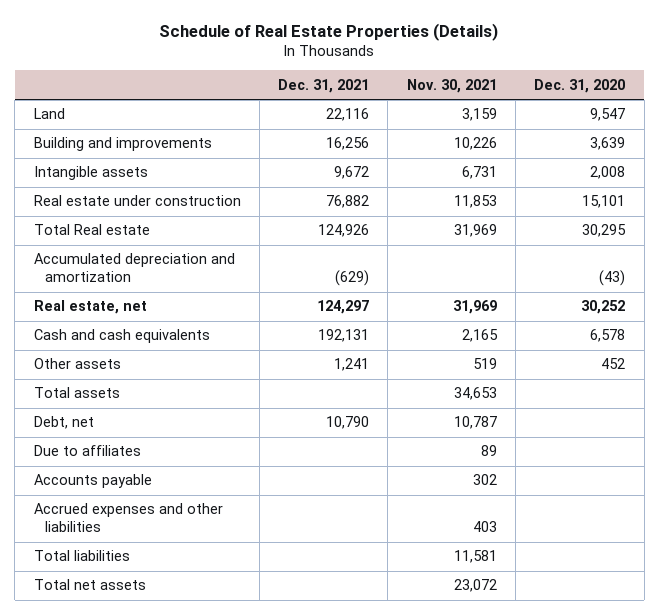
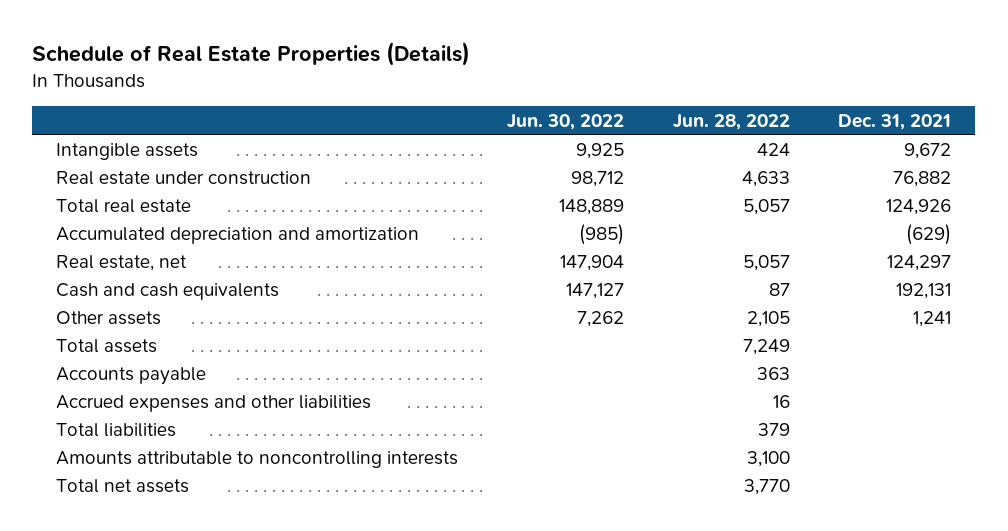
[406,78,497,93] Nov. 30, 2021 -> none
[534,78,626,93] Dec. 31, 2020 -> none
none -> [506,113,624,130] Jun. 30, 2022
none -> [672,113,790,130] Jun. 28, 2022
[33,108,65,120] Land -> none
[33,137,212,152] Building and improvements -> none
[33,224,150,236] Total Real estate -> [56,198,192,213] Total real estate
[33,416,94,430] Debt, net -> none
[33,445,141,457] Due to affiliates -> none
none -> [56,450,459,468] Amounts attributable to noncontrolling interests

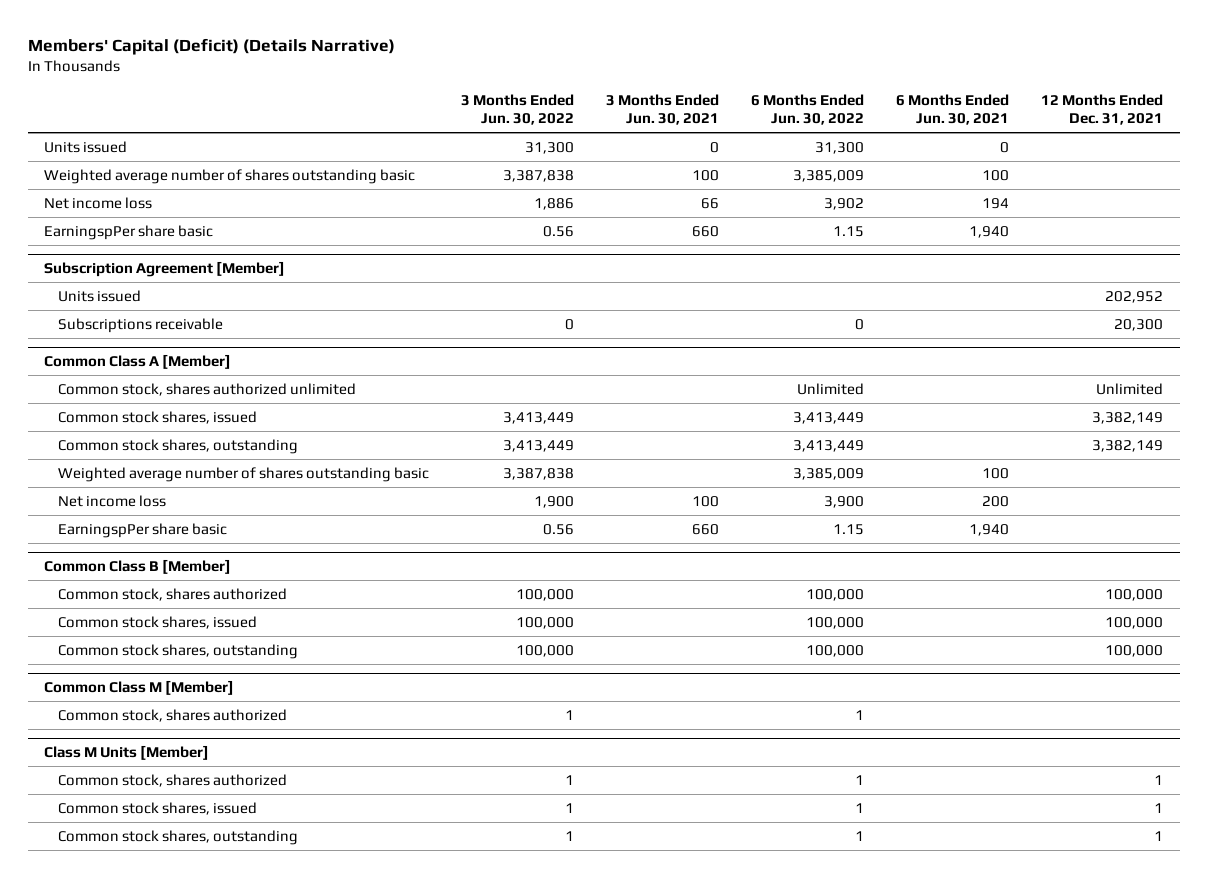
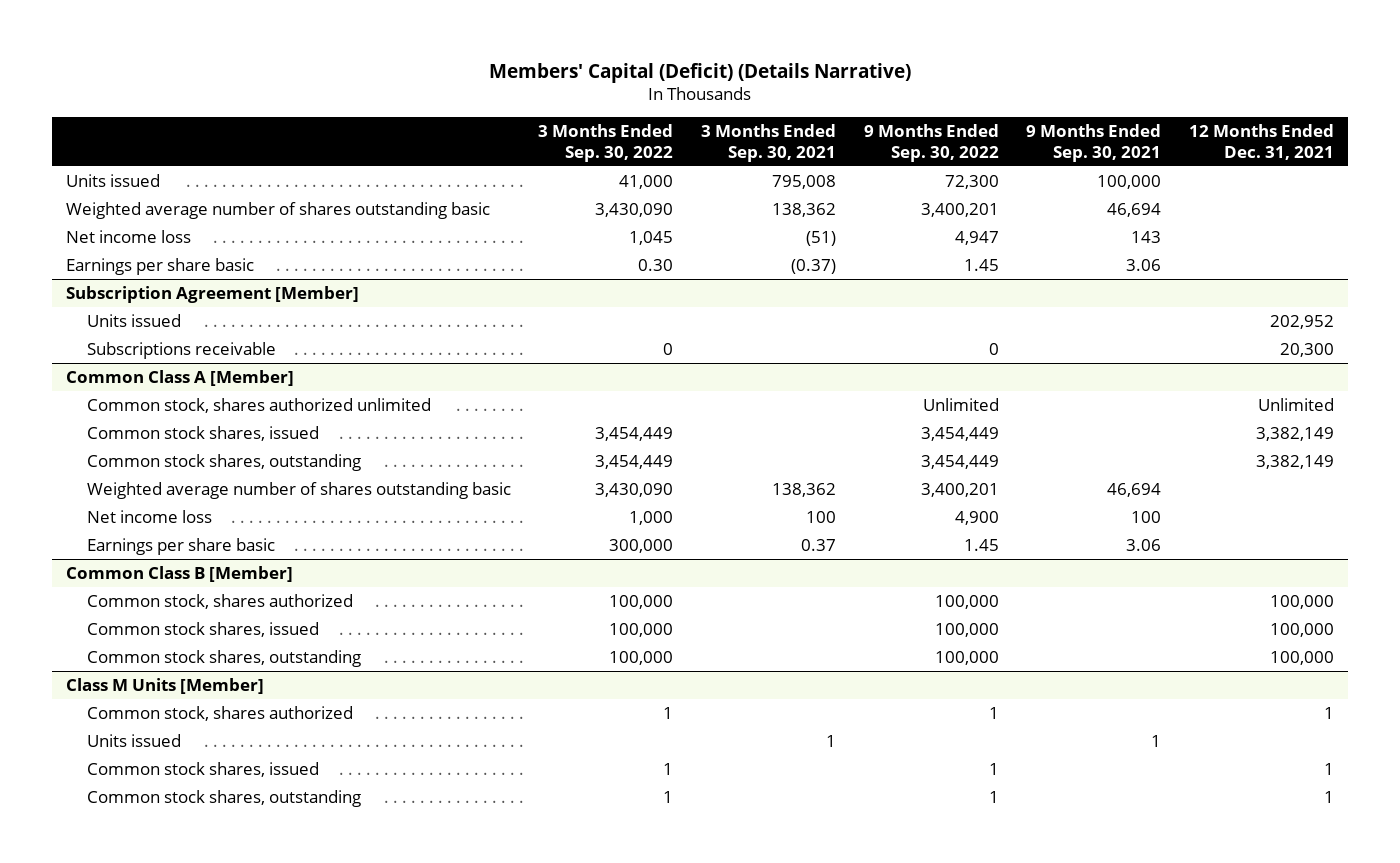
[460,93,574,126] 3 Months Ended Jun. 30, 2022 -> none
[606,93,720,126] 3 Months Ended Jun. 30, 2021 -> none
[751,93,865,126] 6 Months Ended Jun. 30, 2022 -> none
[896,93,1010,126] 6 Months Ended Jun. 30, 2021 -> none
none -> [538,123,674,162] 3 Months Ended Sep. 30, 2022
none -> [700,123,836,162] 3 Months Ended Sep. 30, 2021
none -> [863,123,999,162] 9 Months Ended Sep. 30, 2022
none -> [1026,123,1162,162] 9 Months Ended Sep. 30, 2021
[44,224,214,240] EarningspPer share basic -> [65,257,254,275] Earnings per share basic
[57,522,227,538] EarningspPer share basic -> [86,537,275,555] Earnings per share basic
[44,679,235,695] Common Class M [Member] -> none
[57,708,287,722] Common stock, shares authorized -> none
none -> [86,733,181,747] Units issued

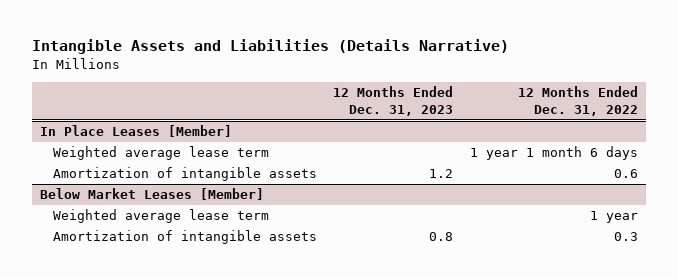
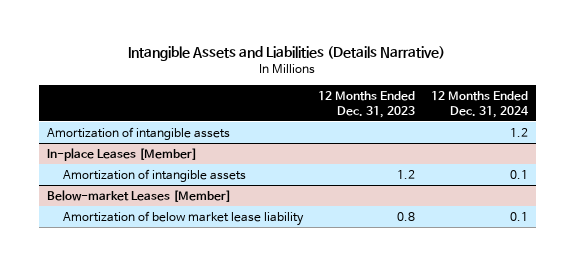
[518,86,639,116] 12 Months Ended Dec. 31, 2022 -> none
none -> [430,90,529,118] 12 Months Ended Dec. 31, 2024
[52,146,269,161] Weighted average lease term -> none
none -> [46,126,230,140] Amortization of intangible assets
[39,125,232,138] In Place Leases [Member] -> [46,147,197,161] In-place Leases [Member]
[52,209,269,224] Weighted average lease term -> none
[52,230,317,245] Amortization of intangible assets -> none
[39,188,264,201] Below Market Leases [Member] -> [46,189,231,202] Below-market Leases [Member]
none -> [62,210,304,226] Amortization of below market lease liability

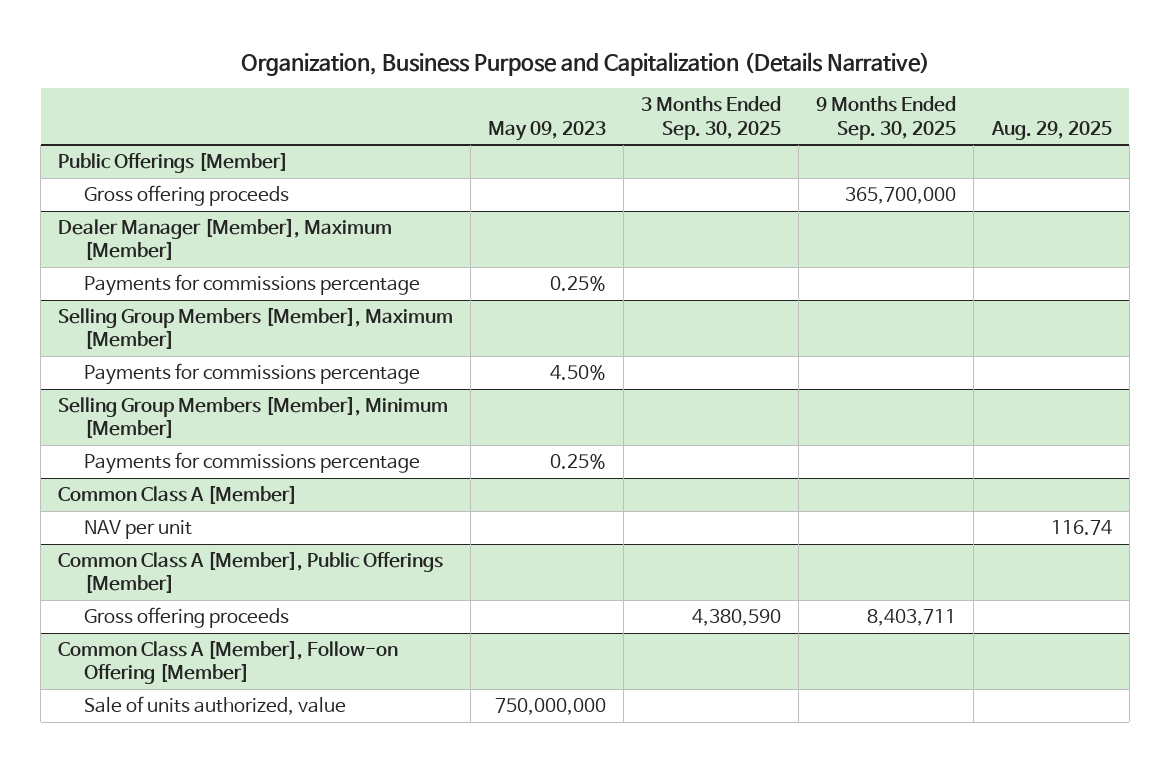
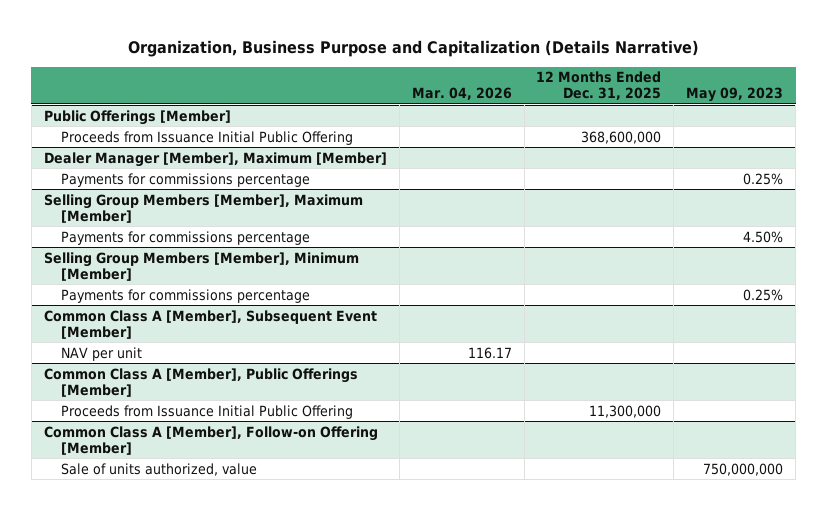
[641,96,782,140] 3 Months Ended Sep. 30, 2025 -> none
[816,96,957,140] 9 Months Ended Sep. 30, 2025 -> none
[990,120,1112,140] Aug. 29, 2025 -> none
none -> [411,87,512,101] Mar. 04, 2026
none -> [536,71,662,101] 12 Months Ended Dec. 31, 2025
[83,185,289,207] Gross offering proceeds -> [61,130,354,145] Proceeds from Issuance Initial Public Offering
[58,485,298,505] Common Class A [Member] -> [43,309,377,339] Common Class A [Member], Subsequent Event [Member]
[83,607,289,629] Gross offering proceeds -> [61,404,354,419] Proceeds from Issuance Initial Public Offering

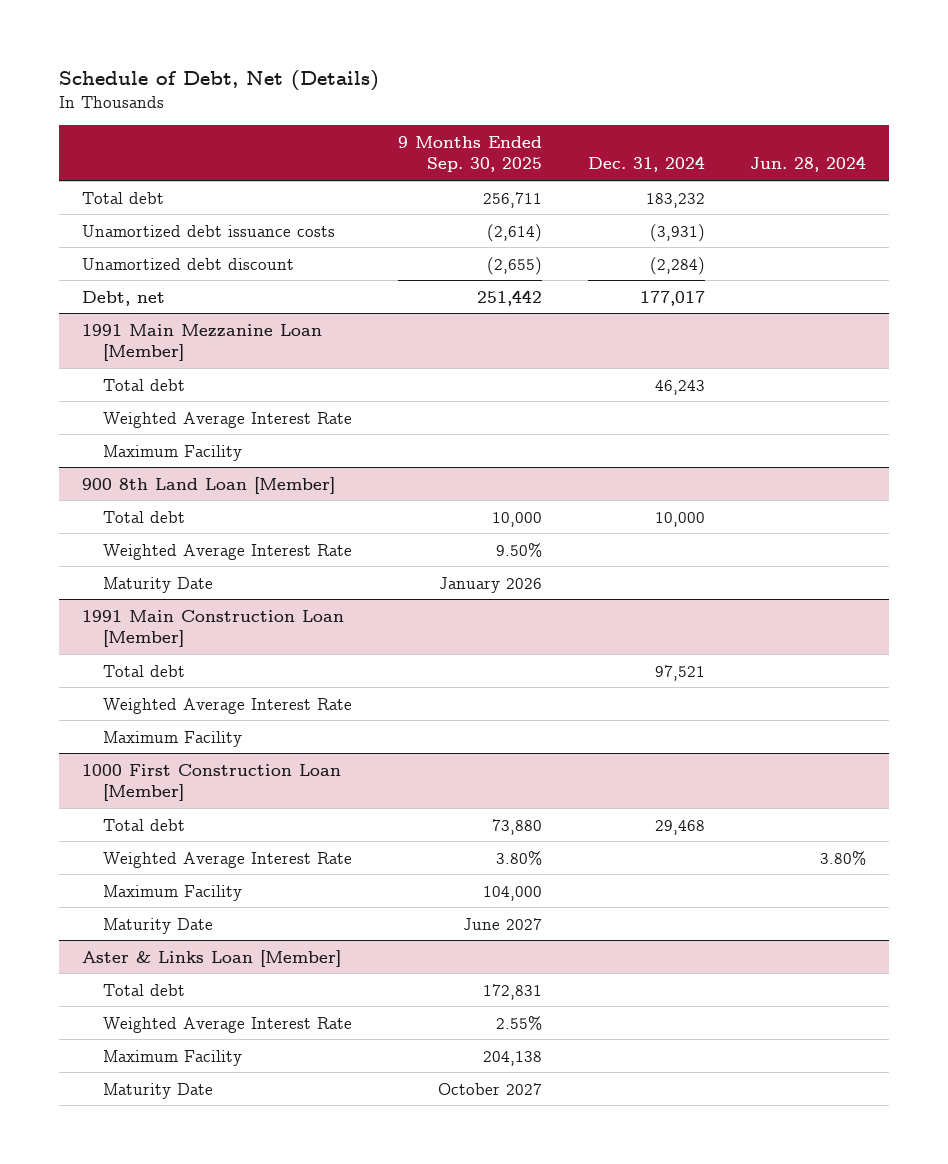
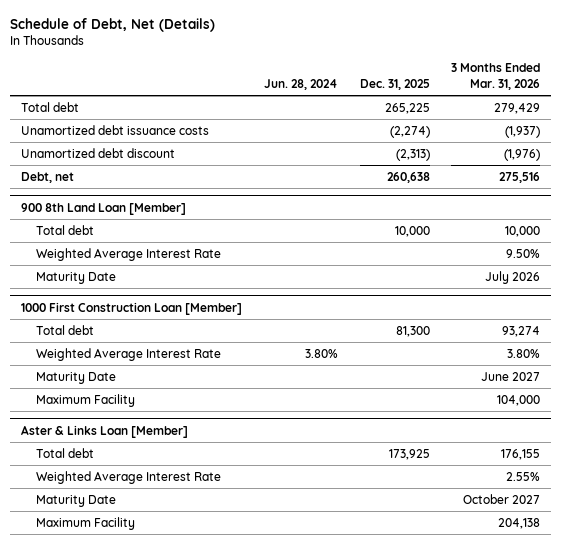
[398,136,543,173] 9 Months Ended Sep. 30, 2025 -> none
[587,156,705,173] Dec. 31, 2024 -> none
none -> [359,78,430,90] Dec. 31, 2025
none -> [451,63,541,90] 3 Months Ended Mar. 31, 2026
[81,323,322,362] 1991 Main Mezzanine Loan [Member] -> none
[103,378,186,391] Total debt -> none
[103,411,353,428] Weighted Average Interest Rate -> none
[103,444,243,461] Maximum Facility -> none
[81,609,344,648] 1991 Main Construction Loan [Member] -> none
[103,664,186,677] Total debt -> none
[103,697,353,714] Weighted Average Interest Rate -> none
[103,730,243,747] Maximum Facility -> none
[103,884,243,901] Maximum Facility -> [35,393,135,407] Maximum Facility
[103,1049,243,1066] Maximum Facility -> [35,516,135,530] Maximum Facility

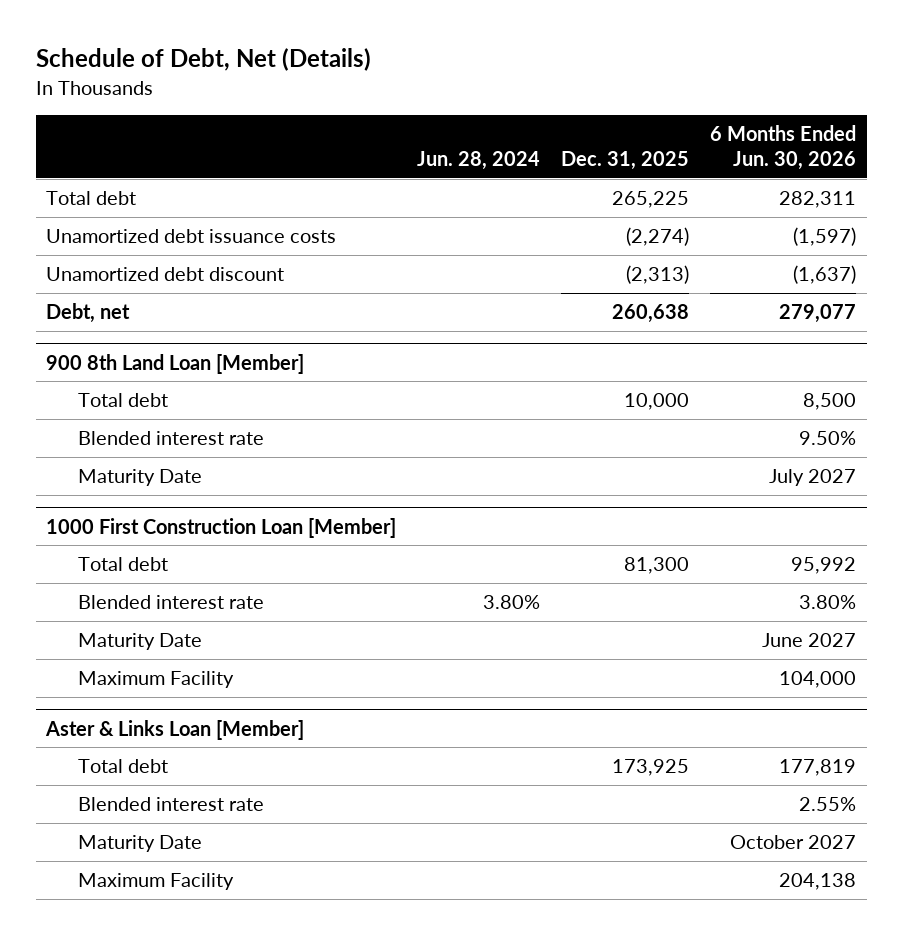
[451,63,541,90] 3 Months Ended Mar. 31, 2026 -> none
none -> [710,125,857,170] 6 Months Ended Jun. 30, 2026
[35,247,221,261] Weighted Average Interest Rate -> [78,431,265,446] Blended interest rate
[35,347,221,361] Weighted Average Interest Rate -> [78,595,265,610] Blended interest rate
[35,470,221,484] Weighted Average Interest Rate -> [78,797,265,812] Blended interest rate

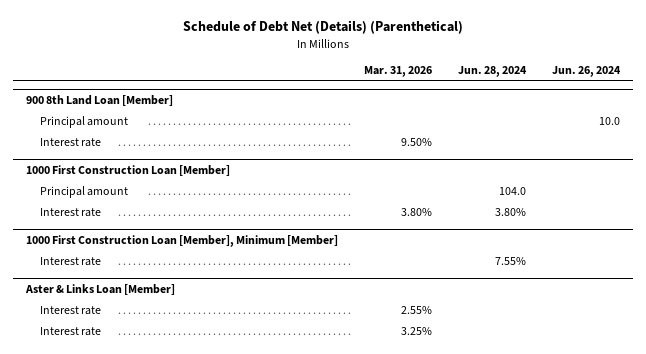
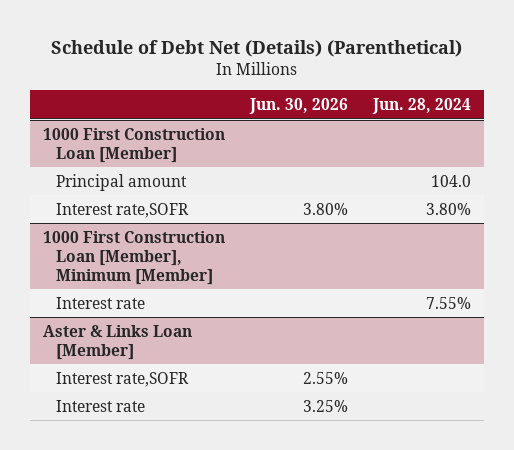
[363,66,432,78] Mar. 31, 2026 -> none
[552,66,622,78] Jun. 26, 2024 -> none
none -> [248,98,348,115] Jun. 30, 2026
[25,94,173,106] 900 8th Land Loan [Member] -> none
[40,115,129,128] Principal amount -> none
[40,137,102,147] Interest rate -> none
[40,207,102,217] Interest rate -> [55,202,189,218] Interest rate,SOFR
[40,305,102,315] Interest rate -> [55,371,189,387] Interest rate,SOFR

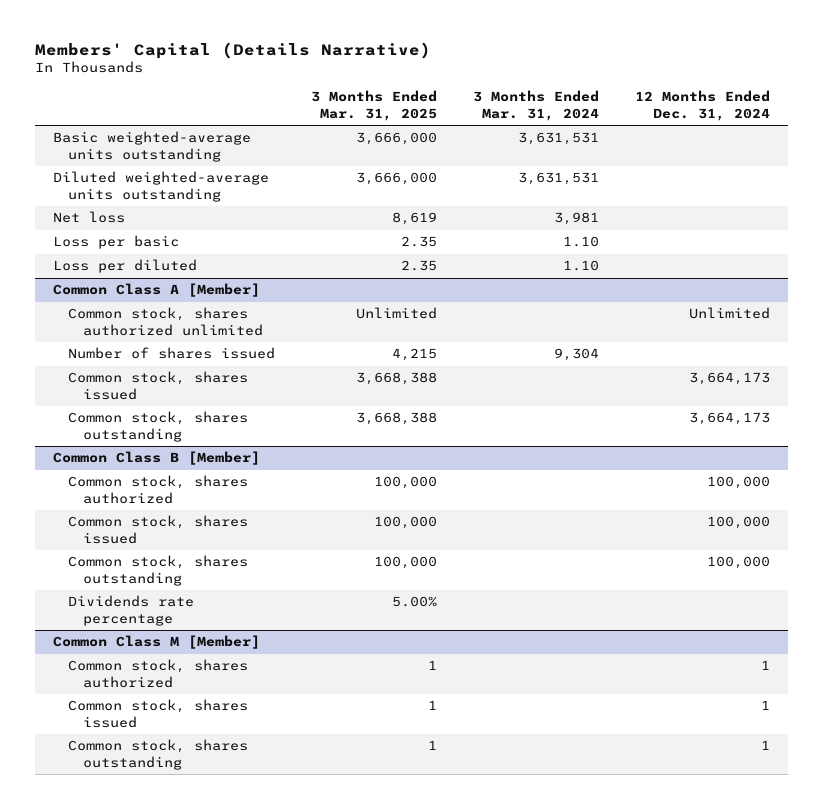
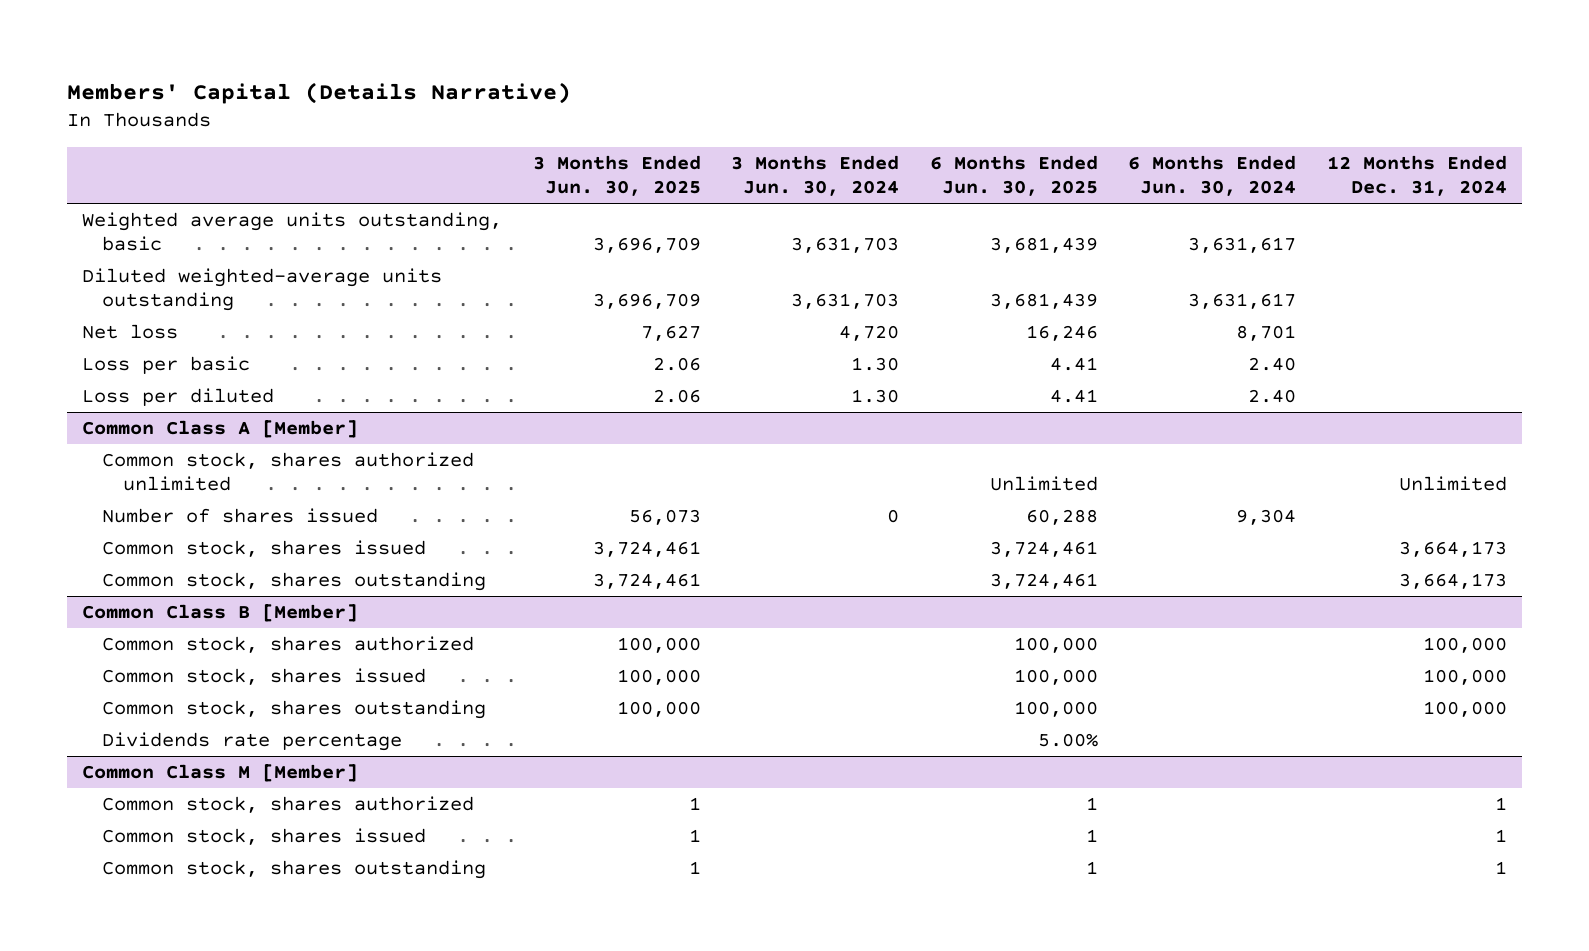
[310,90,437,121] 3 Months Ended Mar. 31, 2025 -> none
[472,90,599,121] 3 Months Ended Mar. 31, 2024 -> none
none -> [532,154,701,197] 3 Months Ended Jun. 30, 2025
none -> [731,154,900,197] 3 Months Ended Jun. 30, 2024
none -> [929,154,1098,197] 6 Months Ended Jun. 30, 2025
none -> [1128,154,1297,197] 6 Months Ended Jun. 30, 2024
[52,131,251,162] Basic weighted-average units outstanding -> [81,211,502,252] Weighted average units outstanding, basic

